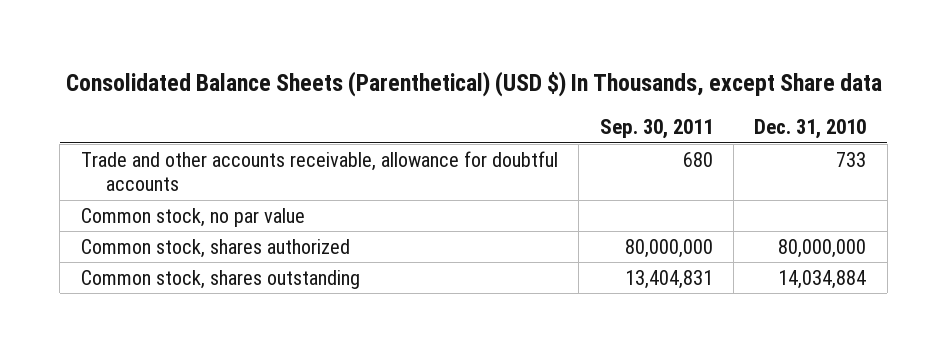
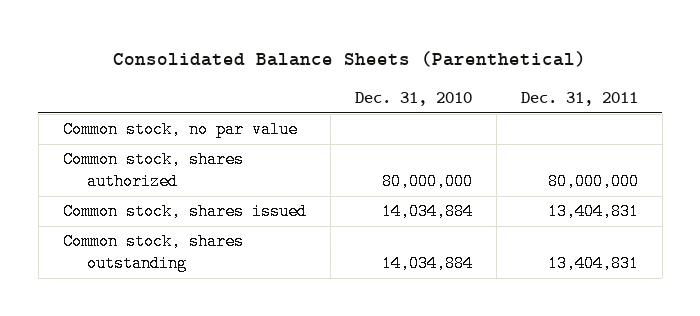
[65,71,882,98] Consolidated Balance Sheets (Parenthetical) (USD $) In Thousands, except Share data -> [113,51,587,68] Consolidated Balance Sheets (Parenthetical)
[599,119,713,140] Sep. 30, 2011 -> none
none -> [520,91,638,106] Dec. 31, 2011
[80,150,558,192] Trade and other accounts receivable, allowance for doubtful accounts -> none
none -> [62,203,307,221] Common stock, shares issued

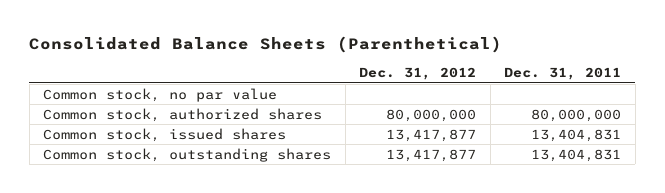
[354,91,472,106] Dec. 31, 2010 -> none
none -> [359,66,477,80] Dec. 31, 2012
[62,151,244,190] Common stock, shares authorized -> [43,107,323,122] Common stock, authorized shares
[62,203,307,221] Common stock, shares issued -> [43,127,287,142] Common stock, issued shares
[62,233,244,272] Common stock, shares outstanding -> [43,147,332,162] Common stock, outstanding shares

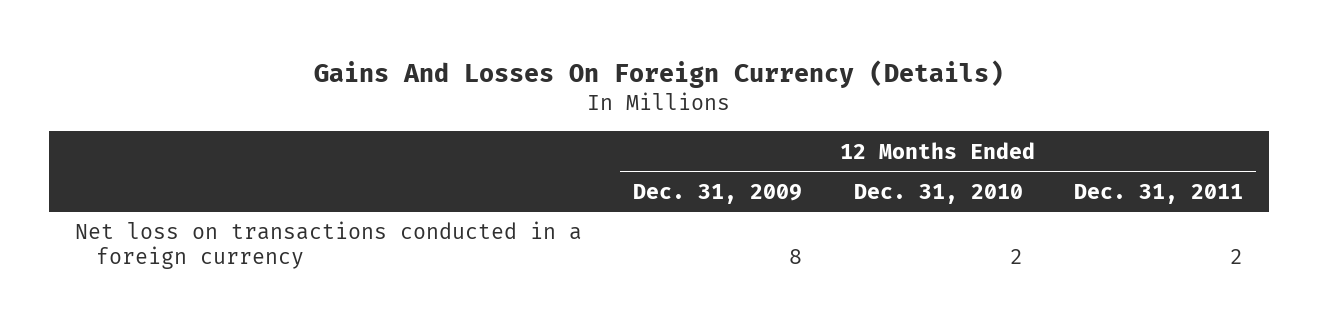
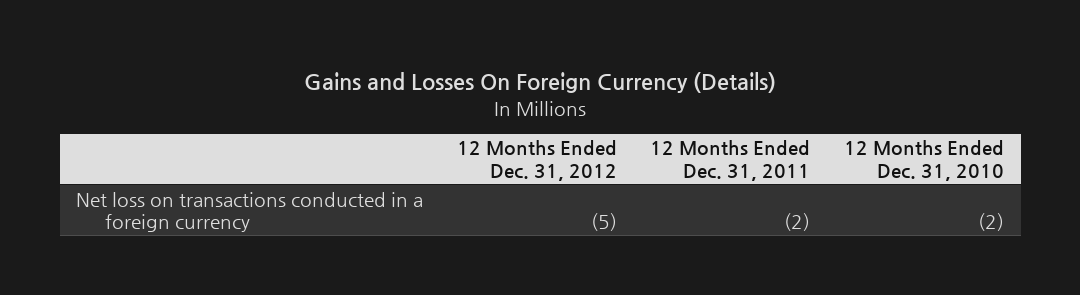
[314,59,1005,88] Gains And Losses On Foreign Currency (Details) -> [304,72,777,94] Gains and Losses On Foreign Currency (Details)
[633,183,803,204] Dec. 31, 2009 -> none
none -> [456,140,617,181] 12 Months Ended Dec. 31, 2012
[1009,249,1023,265] 2 -> [977,213,1004,232] (2)
[1230,249,1244,265] 2 -> [784,213,811,232] (2)

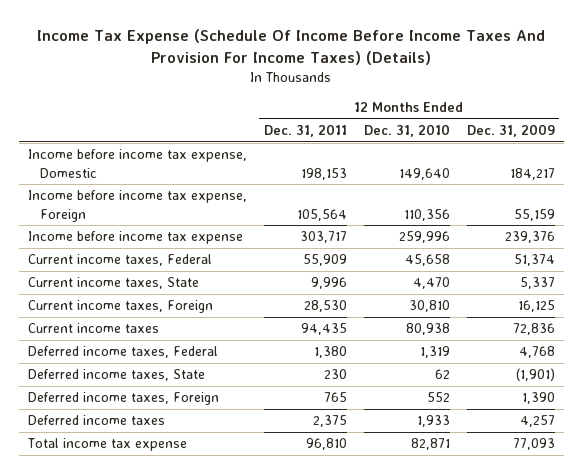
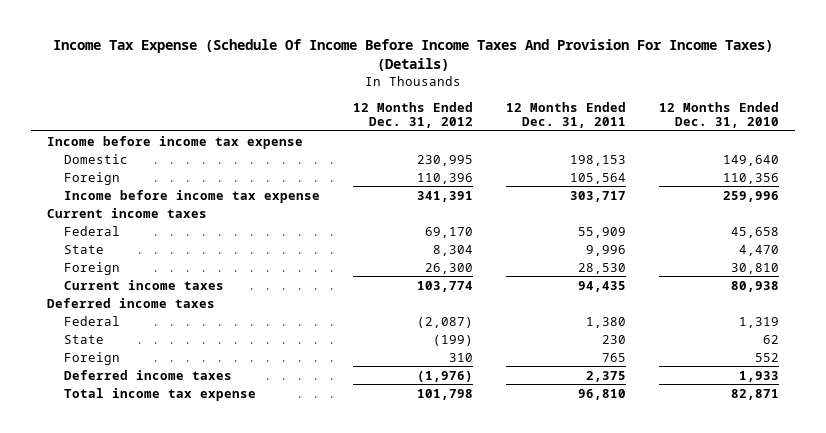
[466,124,555,138] Dec. 31, 2009 -> none
none -> [352,101,473,128] 12 Months Ended Dec. 31, 2012
none -> [47,135,304,149] Income before income tax expense
[27,149,247,178] Income before income tax expense, Domestic -> [63,153,128,164] Domestic
[27,190,247,222] Income before income tax expense, Foreign -> [63,171,120,185] Foreign
none -> [47,207,208,218] Current income taxes
[27,254,212,267] Current income taxes, Federal -> [63,225,120,236] Federal
[27,277,199,290] Current income taxes, State -> [63,244,104,254] State
[27,300,213,314] Current income taxes, Foreign -> [63,261,120,275] Foreign
none -> [47,297,216,308] Deferred income taxes
[27,346,218,359] Deferred income taxes, Federal -> [63,315,120,326] Federal
[27,369,205,382] Deferred income taxes, State -> [63,334,104,344] State
[27,392,219,406] Deferred income taxes, Foreign -> [63,351,120,365] Foreign

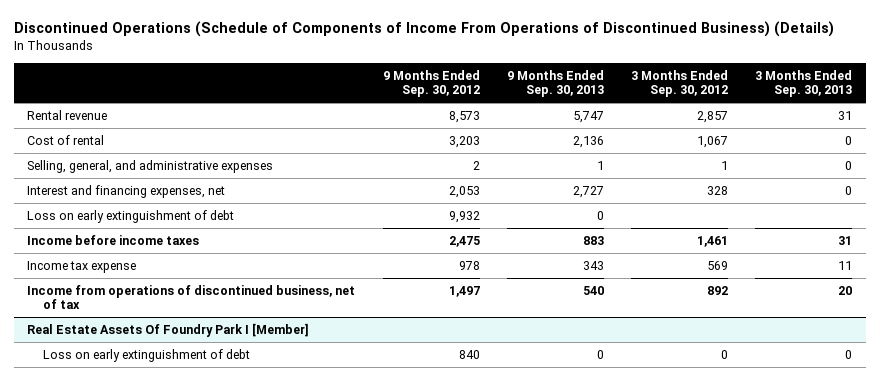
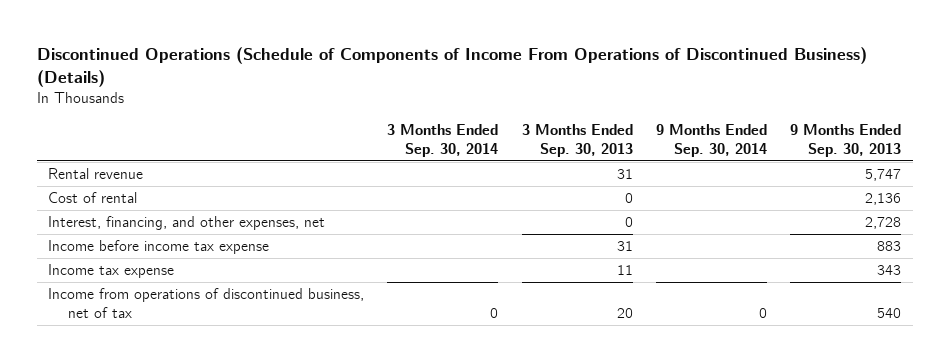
[382,69,480,98] 9 Months Ended Sep. 30, 2012 -> none
[631,69,729,98] 3 Months Ended Sep. 30, 2012 -> none
none -> [387,124,499,157] 3 Months Ended Sep. 30, 2014
none -> [655,124,767,157] 9 Months Ended Sep. 30, 2014
[27,159,274,173] Selling, general, and administrative expenses -> none
[27,209,235,223] Loss on early extinguishment of debt -> none
[27,184,226,198] Interest and financing expenses, net -> [48,216,326,231] Interest, financing, and other expenses, net
[572,185,604,198] 2,727 -> [865,217,902,230] 2,728
[27,234,200,245] Income before income taxes -> [48,240,270,255] Income before income tax expense
[27,322,310,337] Real Estate Assets Of Foundry Park I [Member] -> none
[42,348,250,362] Loss on early extinguishment of debt -> none

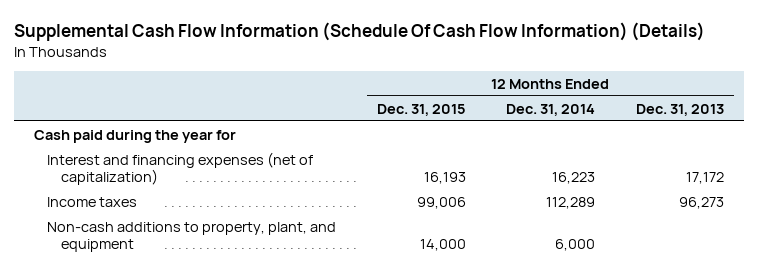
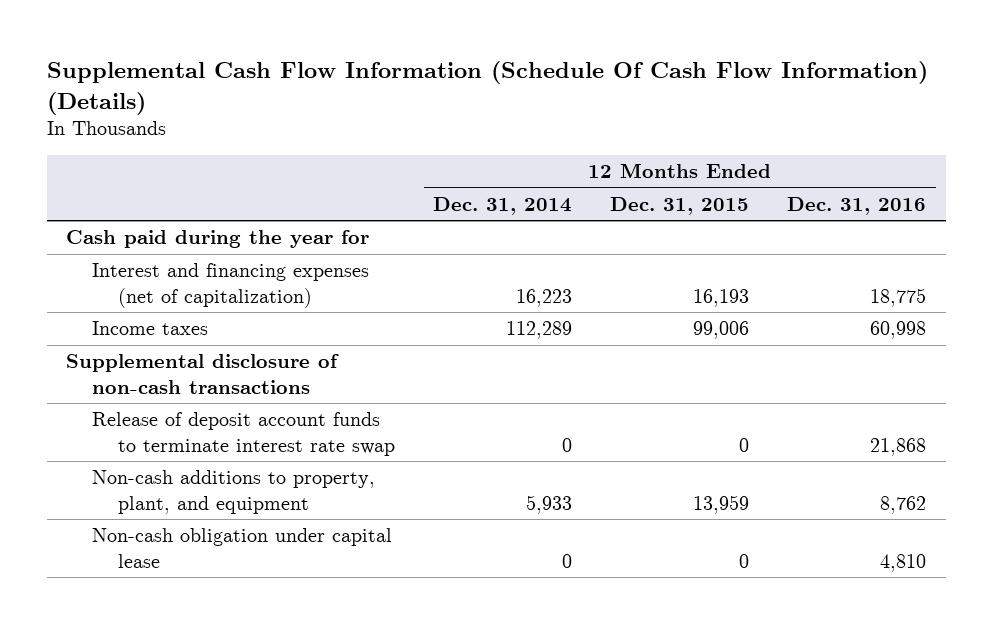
[635,103,724,116] Dec. 31, 2013 -> none
none -> [787,196,927,215] Dec. 31, 2016
none -> [66,354,340,394] Supplemental disclosure of non-cash transactions
none -> [92,412,396,456] Release of deposit account funds to terminate interest rate swap
[419,239,466,252] 14,000 -> [693,494,750,514] 13,959
[555,239,596,252] 6,000 -> [526,494,573,514] 5,933
none -> [92,528,393,568] Non-cash obligation under capital lease

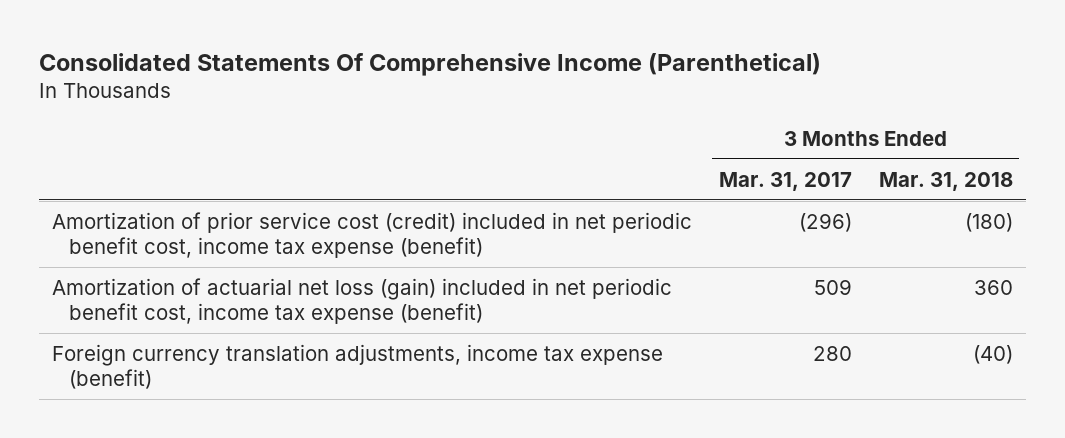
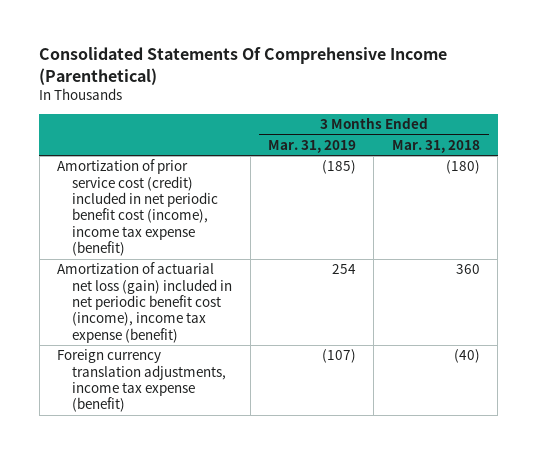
[719,171,853,191] Mar. 31, 2017 -> none
none -> [268,139,357,153] Mar. 31, 2019
[52,211,693,259] Amortization of prior service cost (credit) included in net periodic benefit cost, income tax expense (benefit) -> [57,159,219,257] Amortization of prior service cost (credit) included in net periodic benefit cost (income), income tax expense (benefit)
[52,277,673,325] Amortization of actuarial net loss (gain) included in net periodic benefit cost, income tax expense (benefit) -> [57,262,233,343] Amortization of actuarial net loss (gain) included in net periodic benefit cost (income), income tax expense (benefit)

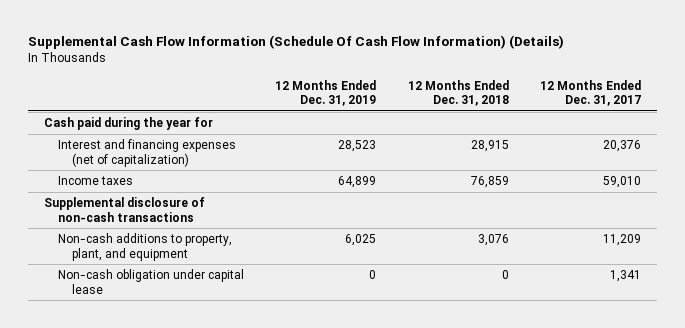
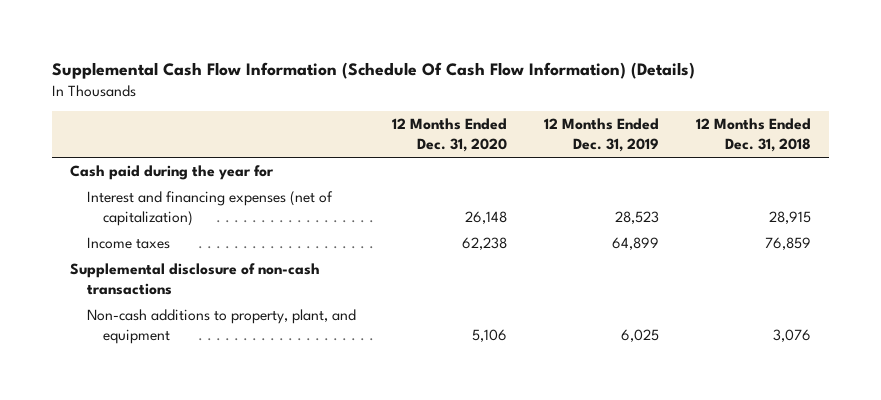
[540,79,642,106] 12 Months Ended Dec. 31, 2017 -> none
none -> [392,118,508,153] 12 Months Ended Dec. 31, 2020
[57,269,244,294] Non-cash obligation under capital lease -> none

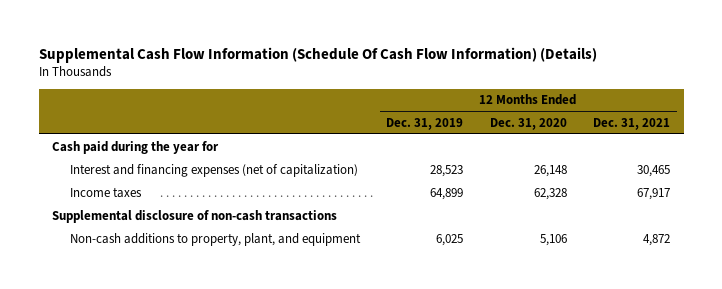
[695,118,811,153] 12 Months Ended Dec. 31, 2018 -> none
none -> [593,117,671,130] Dec. 31, 2021
[462,237,508,251] 62,238 -> [533,187,567,200] 62,328

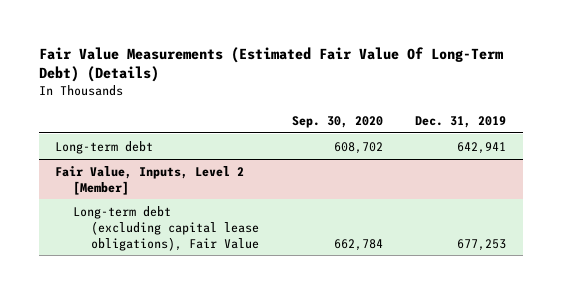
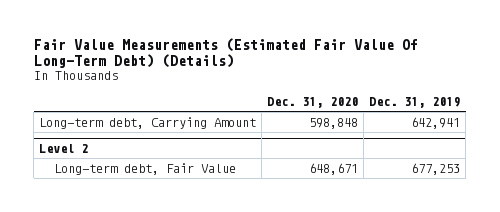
[291,115,383,128] Sep. 30, 2020 -> none
none -> [267,96,359,108] Dec. 31, 2020
[55,140,154,154] Long-term debt -> [39,116,257,129] Long-term debt, Carrying Amount
[55,165,245,195] Fair Value, Inputs, Level 2 [Member] -> [39,144,89,154] Level 2
[73,205,260,251] Long-term debt (excluding capital lease obligations), Fair Value -> [53,162,236,175] Long-term debt, Fair Value

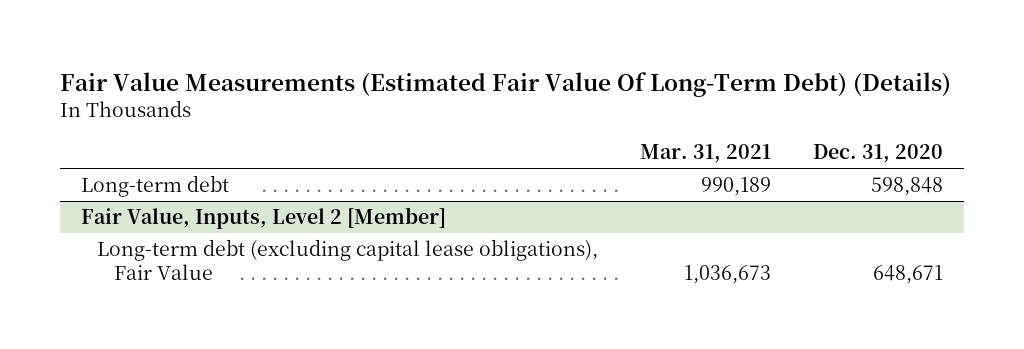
[369,96,461,108] Dec. 31, 2019 -> none
none -> [640,144,772,164] Mar. 31, 2021
[39,116,257,129] Long-term debt, Carrying Amount -> [81,175,230,198] Long-term debt
[39,144,89,154] Level 2 -> [81,207,447,230] Fair Value, Inputs, Level 2 [Member]
[53,162,236,175] Long-term debt, Fair Value -> [97,239,599,280] Long-term debt (excluding capital lease obligations), Fair Value

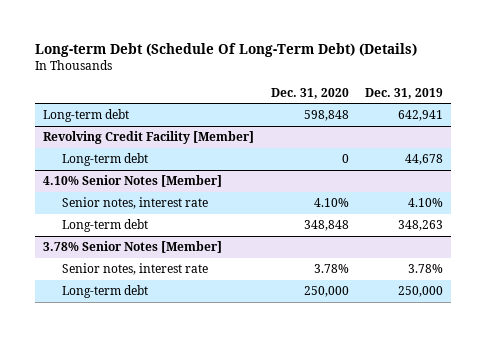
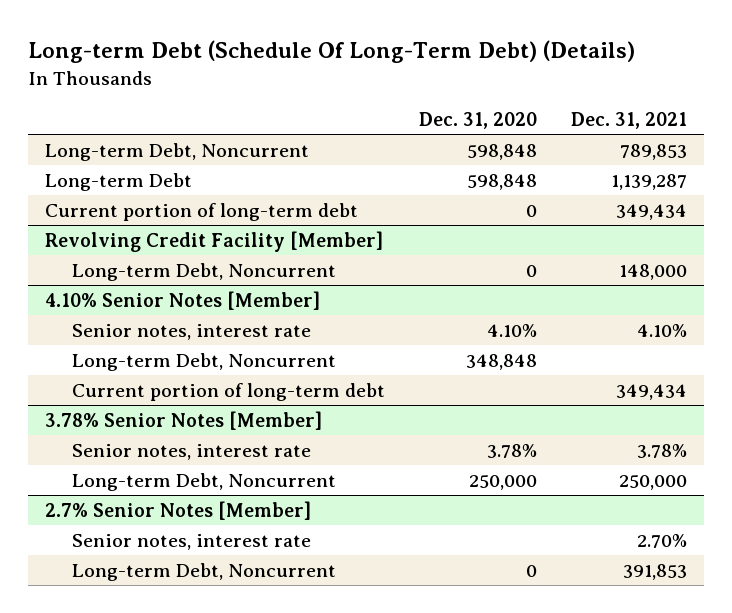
[364,87,443,99] Dec. 31, 2019 -> none
none -> [571,111,688,129] Dec. 31, 2021
[43,109,130,123] Long-term debt -> [45,142,310,161] Long-term Debt, Noncurrent
none -> [45,172,193,191] Long-term Debt
none -> [45,202,359,221] Current portion of long-term debt
[61,153,148,167] Long-term debt -> [71,262,336,281] Long-term Debt, Noncurrent
[61,219,148,233] Long-term debt -> [71,352,336,371] Long-term Debt, Noncurrent
none -> [71,382,385,401] Current portion of long-term debt
[61,285,148,299] Long-term debt -> [71,472,336,491] Long-term Debt, Noncurrent
none -> [45,500,312,520] 2.7% Senior Notes [Member]
none -> [71,533,311,550] Senior notes, interest rate
none -> [71,562,336,581] Long-term Debt, Noncurrent

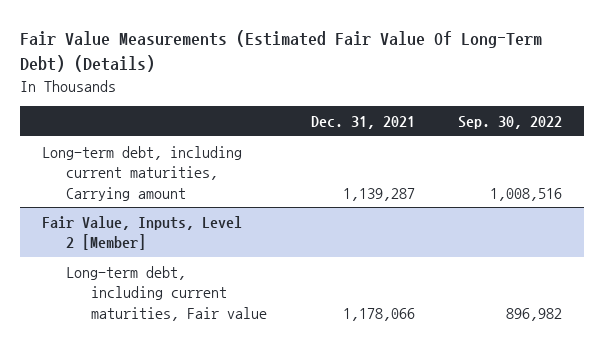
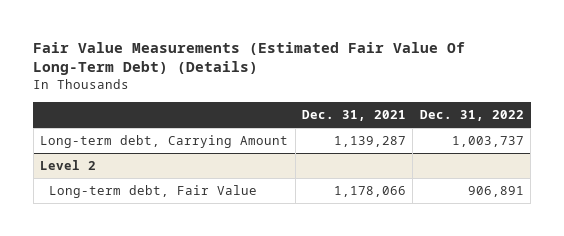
[458,116,563,130] Sep. 30, 2022 -> none
none -> [419,110,524,122] Dec. 31, 2022
[41,145,242,201] Long-term debt, including current maturities, Carrying amount -> [40,135,289,149] Long-term debt, Carrying Amount
[41,215,242,251] Fair Value, Inputs, Level 2 [Member] -> [40,160,97,171] Level 2
[66,265,268,321] Long-term debt, including current maturities, Fair value -> [49,185,258,199] Long-term debt, Fair Value

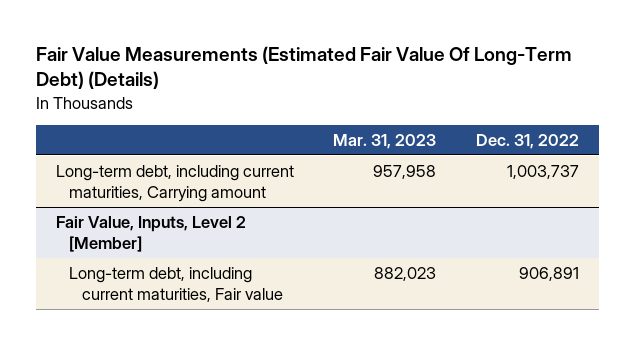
[302,110,407,122] Dec. 31, 2021 -> none
none -> [333,133,437,149] Mar. 31, 2023
[40,135,289,149] Long-term debt, Carrying Amount -> [55,164,294,202] Long-term debt, including current maturities, Carrying amount
[40,160,97,171] Level 2 -> [55,215,246,252] Fair Value, Inputs, Level 2 [Member]
[49,185,258,199] Long-term debt, Fair Value -> [68,266,284,302] Long-term debt, including current maturities, Fair value

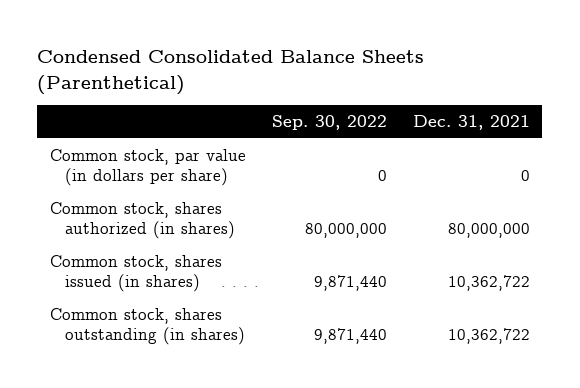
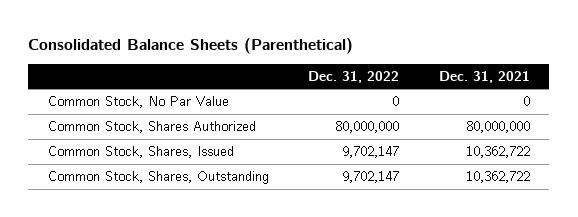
[37,50,425,95] Condensed Consolidated Balance Sheets (Parenthetical) -> [28,37,354,54] Consolidated Balance Sheets (Parenthetical)
[271,115,387,131] Sep. 30, 2022 -> none
none -> [308,70,400,83] Dec. 31, 2022
[50,149,247,186] Common stock, par value (in dollars per share) -> [48,96,230,109] Common Stock, No Par Value
[50,202,236,239] Common stock, shares authorized (in shares) -> [48,121,257,134] Common Stock, Shares Authorized
[50,255,223,292] Common stock, shares issued (in shares) -> [48,146,235,159] Common Stock, Shares, Issued
[50,308,246,345] Common stock, shares outstanding (in shares) -> [48,171,270,185] Common Stock, Shares, Outstanding

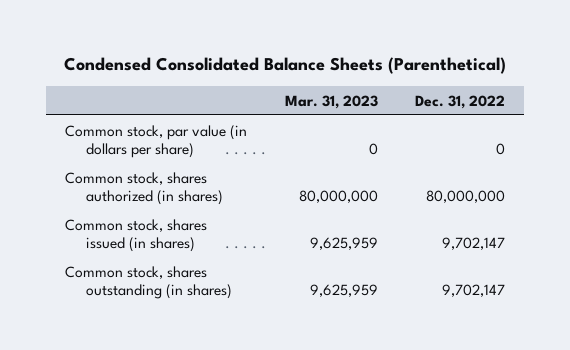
[28,37,354,54] Consolidated Balance Sheets (Parenthetical) -> [64,57,507,75] Condensed Consolidated Balance Sheets (Parenthetical)
[438,70,530,83] Dec. 31, 2021 -> none
none -> [284,94,378,109] Mar. 31, 2023
[48,96,230,109] Common Stock, No Par Value -> [64,124,247,158] Common stock, par value (in dollars per share)
[48,121,257,134] Common Stock, Shares Authorized -> [64,171,224,205] Common stock, shares authorized (in shares)
[48,146,235,159] Common Stock, Shares, Issued -> [64,218,207,252] Common stock, shares issued (in shares)
[48,171,270,185] Common Stock, Shares, Outstanding -> [64,265,233,299] Common stock, shares outstanding (in shares)

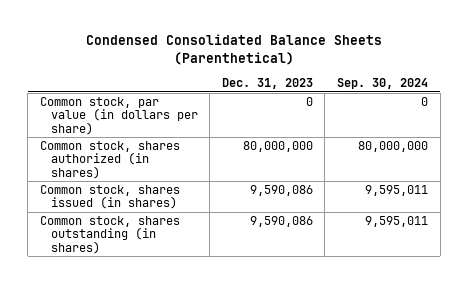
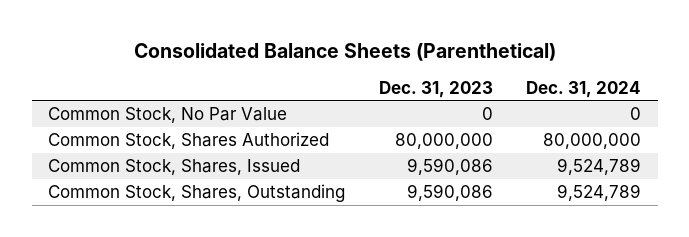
[85,34,382,66] Condensed Consolidated Balance Sheets (Parenthetical) -> [133,42,556,61] Consolidated Balance Sheets (Parenthetical)
[336,78,428,90] Sep. 30, 2024 -> none
none -> [525,80,641,98] Dec. 31, 2024
[39,96,198,135] Common stock, par value (in dollars per share) -> [48,106,288,123] Common Stock, No Par Value
[39,140,180,179] Common stock, shares authorized (in shares) -> [48,131,330,149] Common Stock, Shares Authorized
[39,184,180,210] Common stock, shares issued (in shares) -> [48,158,301,175] Common Stock, Shares, Issued
[39,215,180,254] Common stock, shares outstanding (in shares) -> [48,183,346,202] Common Stock, Shares, Outstanding

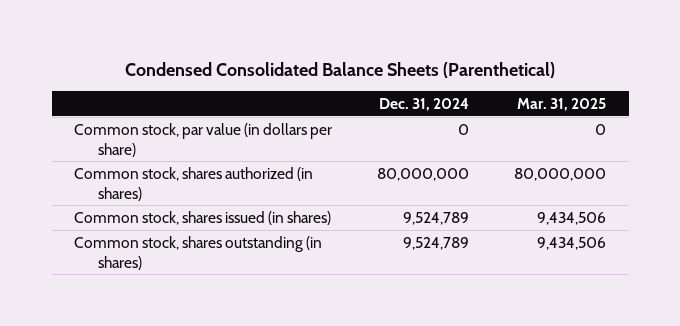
[133,42,556,61] Consolidated Balance Sheets (Parenthetical) -> [125,61,556,78] Condensed Consolidated Balance Sheets (Parenthetical)
[378,80,493,98] Dec. 31, 2023 -> none
none -> [517,97,607,111] Mar. 31, 2025
[48,106,288,123] Common Stock, No Par Value -> [74,122,333,157] Common stock, par value (in dollars per share)
[48,131,330,149] Common Stock, Shares Authorized -> [74,166,314,201] Common stock, shares authorized (in shares)
[48,158,301,175] Common Stock, Shares, Issued -> [74,210,332,225] Common stock, shares issued (in shares)
[48,183,346,202] Common Stock, Shares, Outstanding -> [74,235,323,270] Common stock, shares outstanding (in shares)

